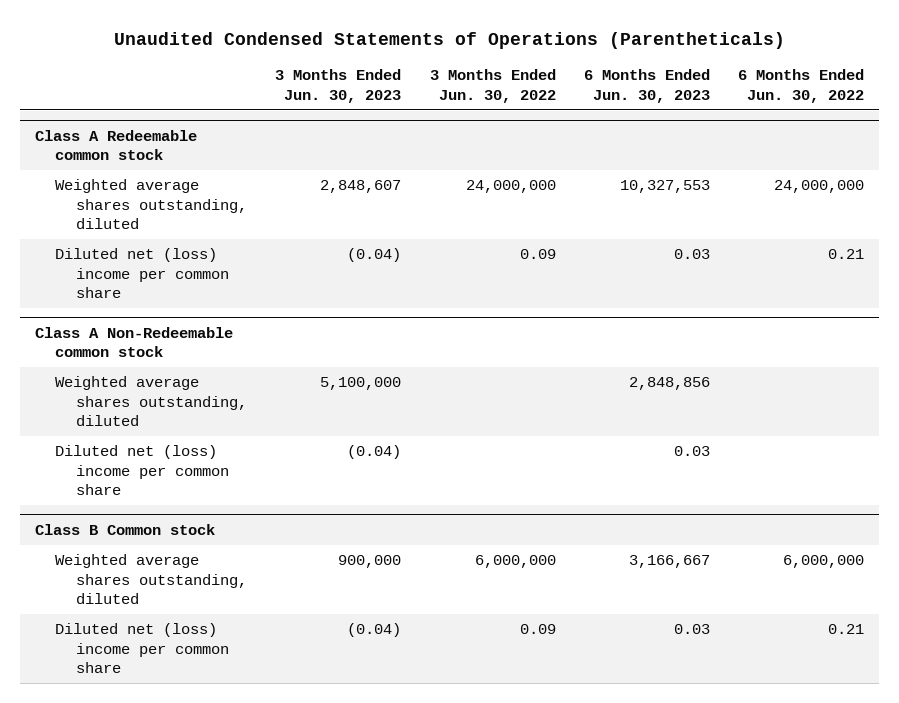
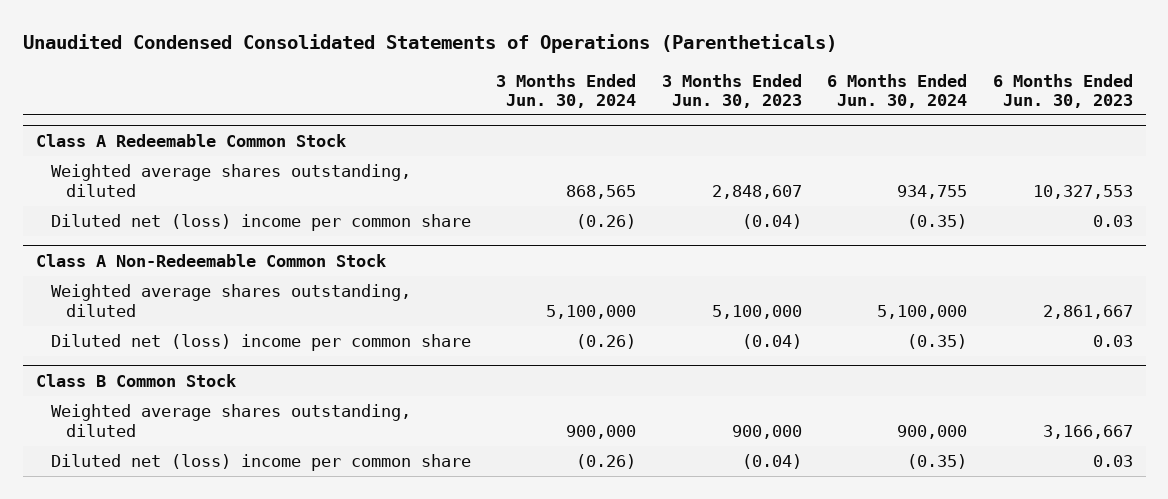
[113,31,785,49] Unaudited Condensed Statements of Operations (Parentheticals) -> [22,33,837,53] Unaudited Condensed Consolidated Statements of Operations (Parentheticals)
[429,69,556,103] 3 Months Ended Jun. 30, 2022 -> none
[738,69,865,103] 6 Months Ended Jun. 30, 2022 -> none
none -> [496,73,637,108] 3 Months Ended Jun. 30, 2024
none -> [827,73,968,108] 6 Months Ended Jun. 30, 2024
[34,129,197,161] Class A Redeemable common stock -> [35,133,346,147] Class A Redeemable Common Stock
[34,326,233,358] Class A Non-Redeemable common stock -> [35,253,386,267] Class A Non-Redeemable Common Stock
[628,377,710,391] 2,848,856 -> [1042,304,1133,319] 2,861,667
[34,523,215,535] Class B Common stock -> [35,373,236,387] Class B Common Stock

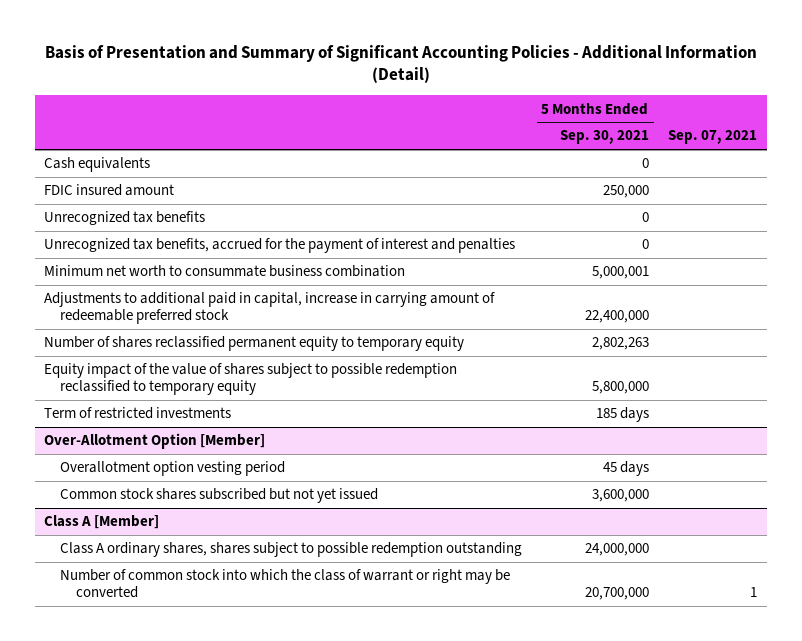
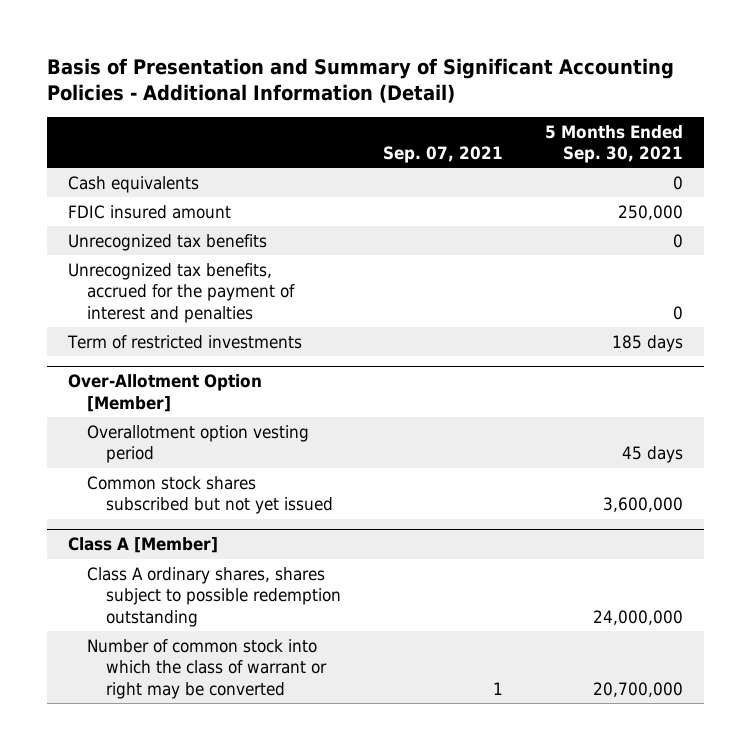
[44,265,406,278] Minimum net worth to consummate business combination -> none
[44,292,496,325] Adjustments to additional paid in capital, increase in carrying amount of redeemable preferred stock -> none
[44,336,465,352] Number of shares reclassified permanent equity to temporary equity -> none
[44,363,458,396] Equity impact of the value of shares subject to possible redemption reclassified to temporary equity -> none

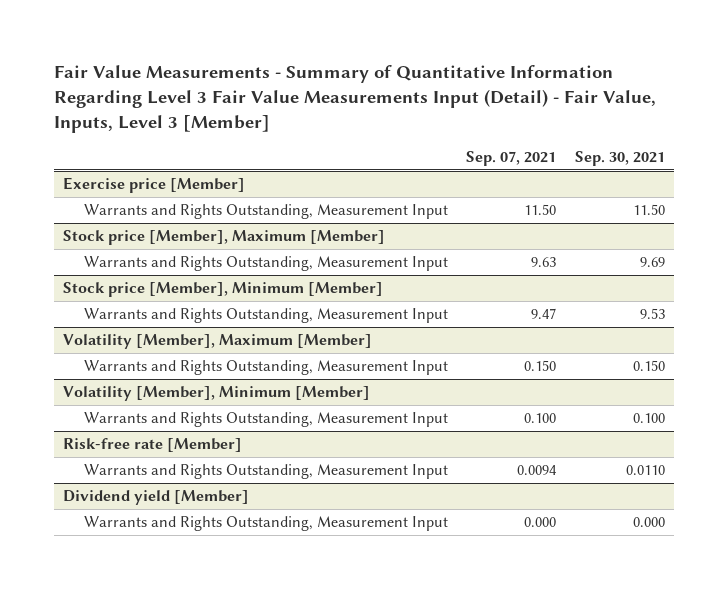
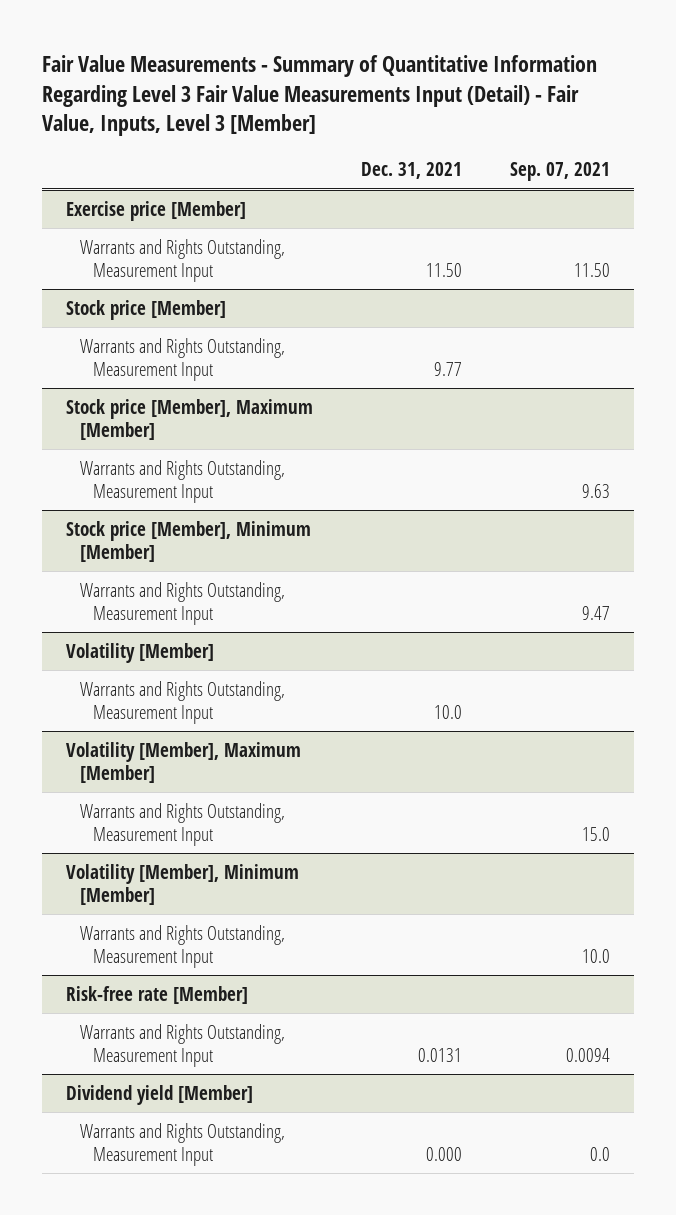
[574,151,665,167] Sep. 30, 2021 -> none
none -> [361,162,463,180] Dec. 31, 2021
none -> [66,299,227,320] Stock price [Member]
none -> [79,337,285,382] Warrants and Rights Outstanding, Measurement Input
none -> [66,642,215,663] Volatility [Member]
none -> [79,680,285,725] Warrants and Rights Outstanding, Measurement Input
[524,360,557,372] 0.150 -> [581,827,610,842] 15.0
[524,413,557,424] 0.100 -> [581,949,610,964] 10.0
[524,517,557,528] 0.000 -> [589,1147,610,1162] 0.0

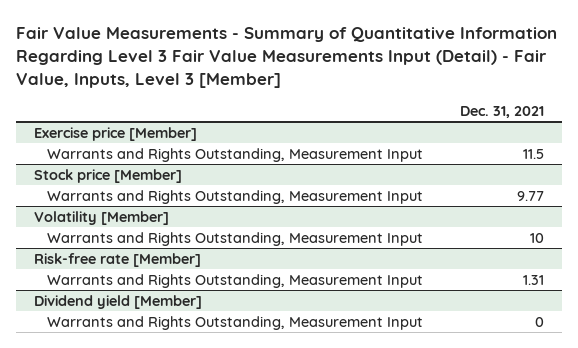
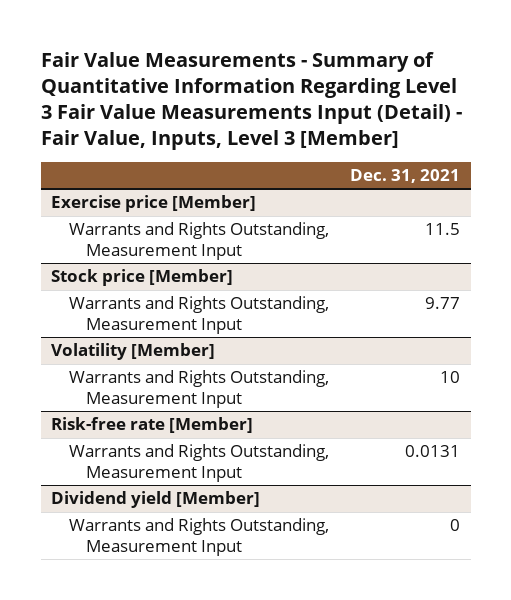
[522,274,544,285] 1.31 -> [404,445,460,458] 0.0131

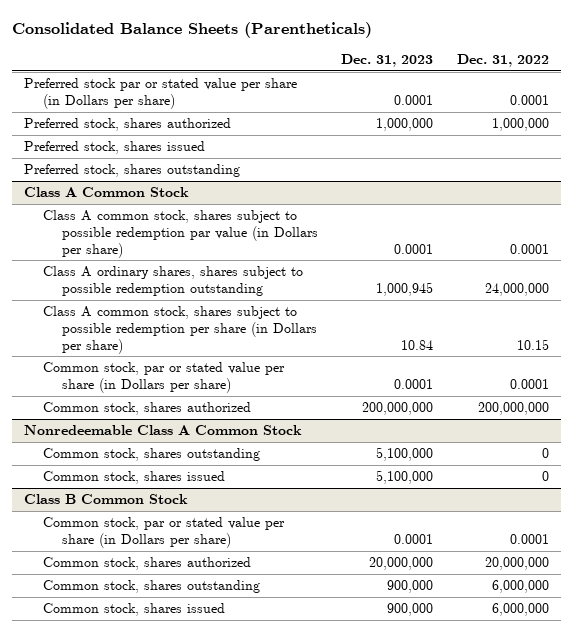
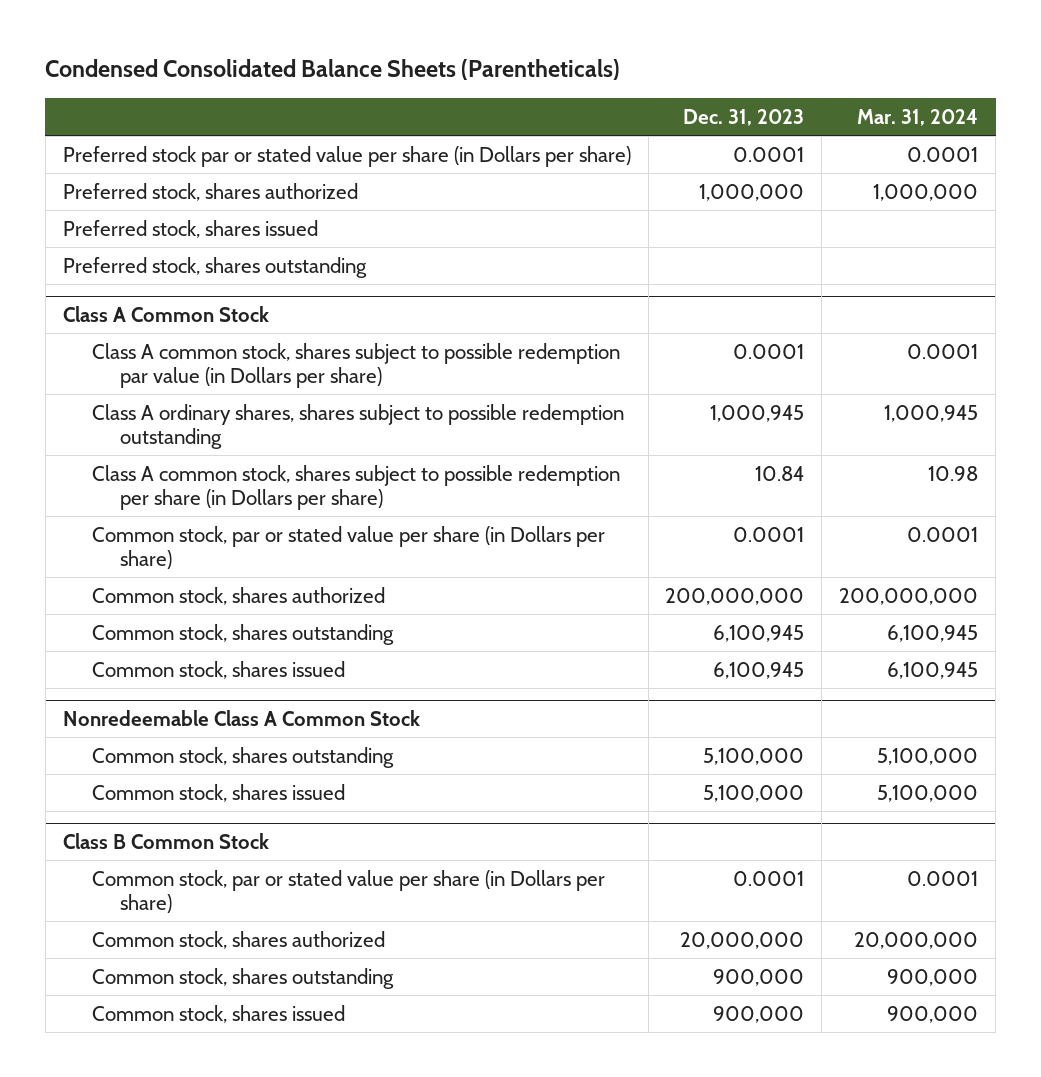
[12,21,373,38] Consolidated Balance Sheets (Parentheticals) -> [45,59,621,81] Condensed Consolidated Balance Sheets (Parentheticals)
[456,54,549,68] Dec. 31, 2022 -> none
none -> [857,108,979,126] Mar. 31, 2024
none -> [91,623,394,645] Common stock, shares outstanding
none -> [91,660,345,679] Common stock, shares issued

